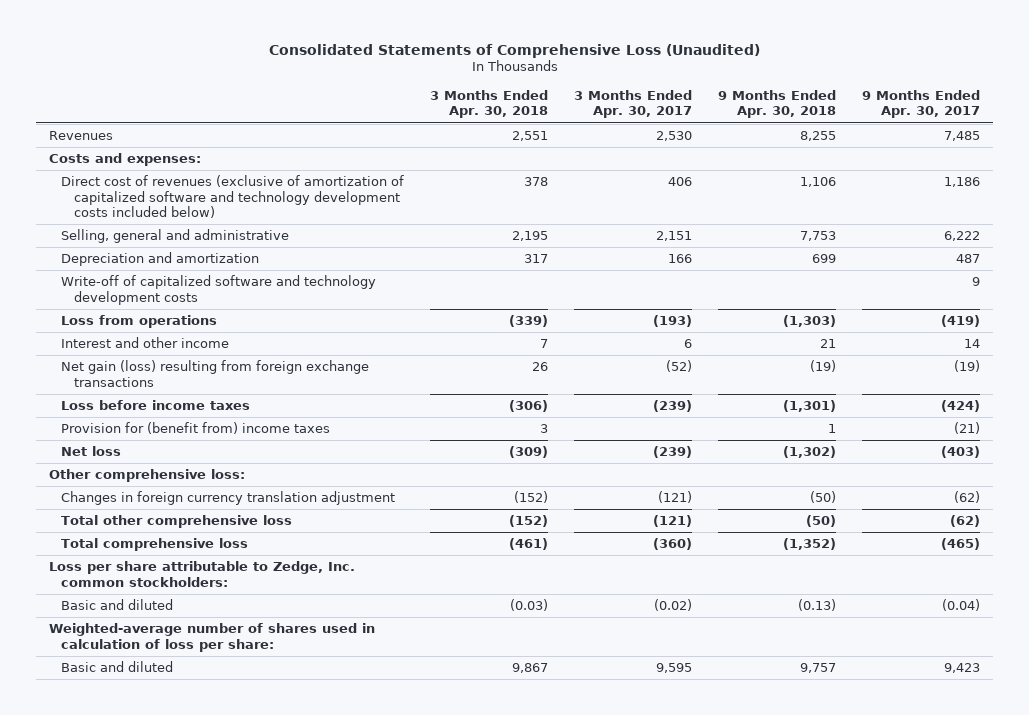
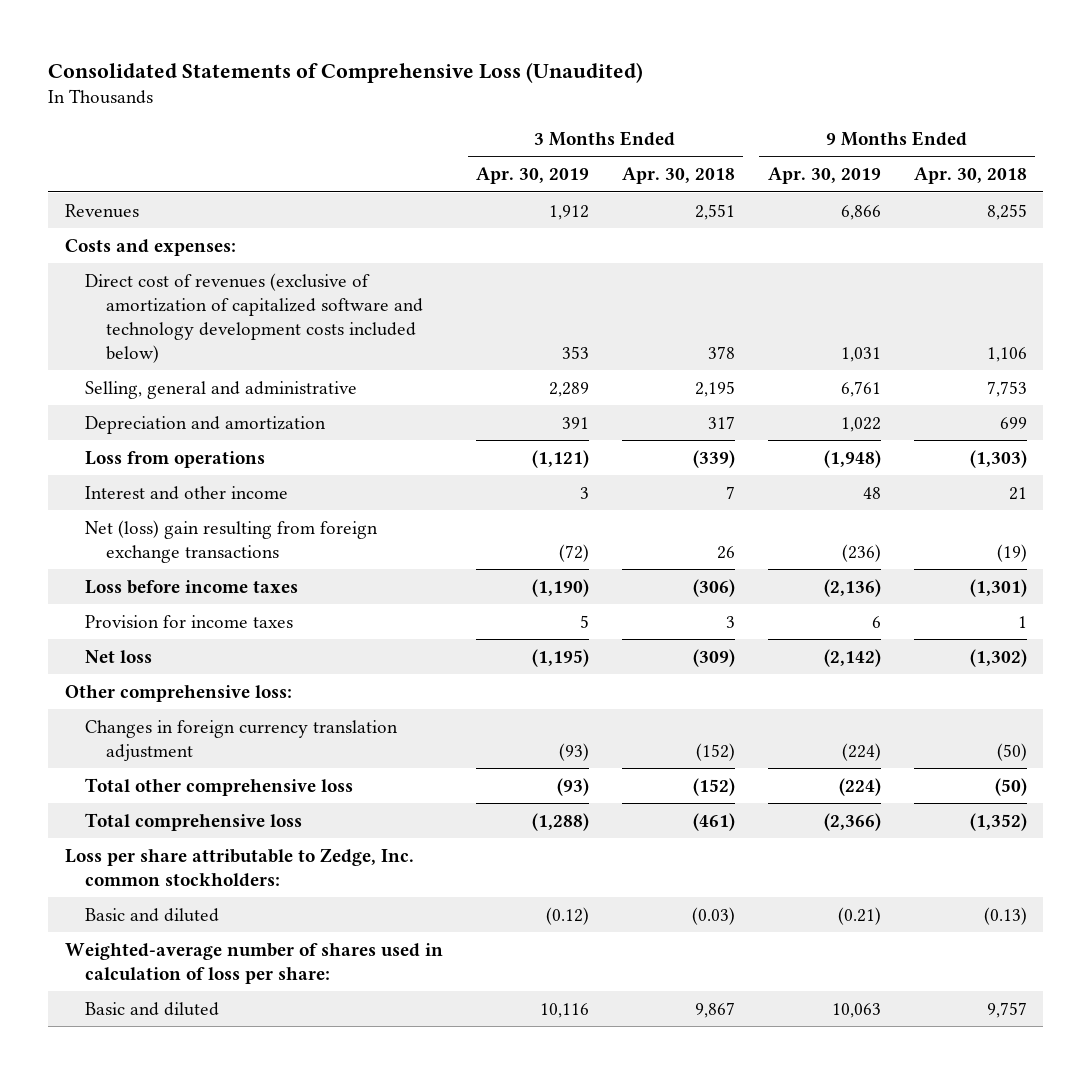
[574,89,693,119] 3 Months Ended Apr. 30, 2017 -> none
[862,89,981,119] 9 Months Ended Apr. 30, 2017 -> none
none -> [475,167,589,185] Apr. 30, 2019
none -> [767,167,881,185] Apr. 30, 2019
[61,275,377,305] Write-off of capitalized software and technology development costs -> none
[61,360,370,387] Net gain (loss) resulting from foreign exchange transactions -> [85,519,379,563] Net (loss) gain resulting from foreign exchange transactions
[61,422,331,435] Provision for (benefit from) income taxes -> [85,614,294,628] Provision for income taxes

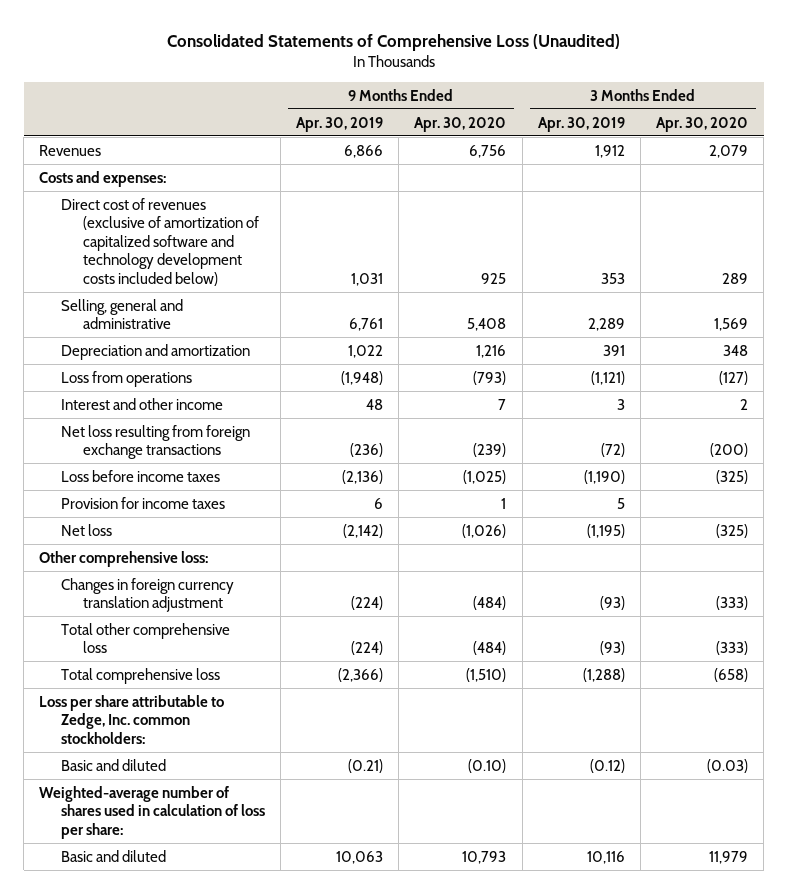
[621,167,735,185] Apr. 30, 2018 -> none
[913,167,1027,185] Apr. 30, 2018 -> none
none -> [414,116,507,132] Apr. 30, 2020
none -> [655,116,748,132] Apr. 30, 2020
[85,519,379,563] Net (loss) gain resulting from foreign exchange transactions -> [60,424,250,460] Net loss resulting from foreign exchange transactions

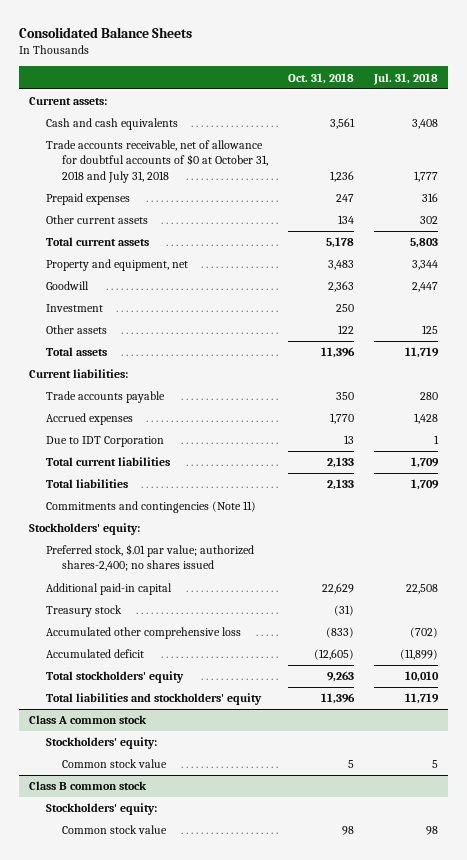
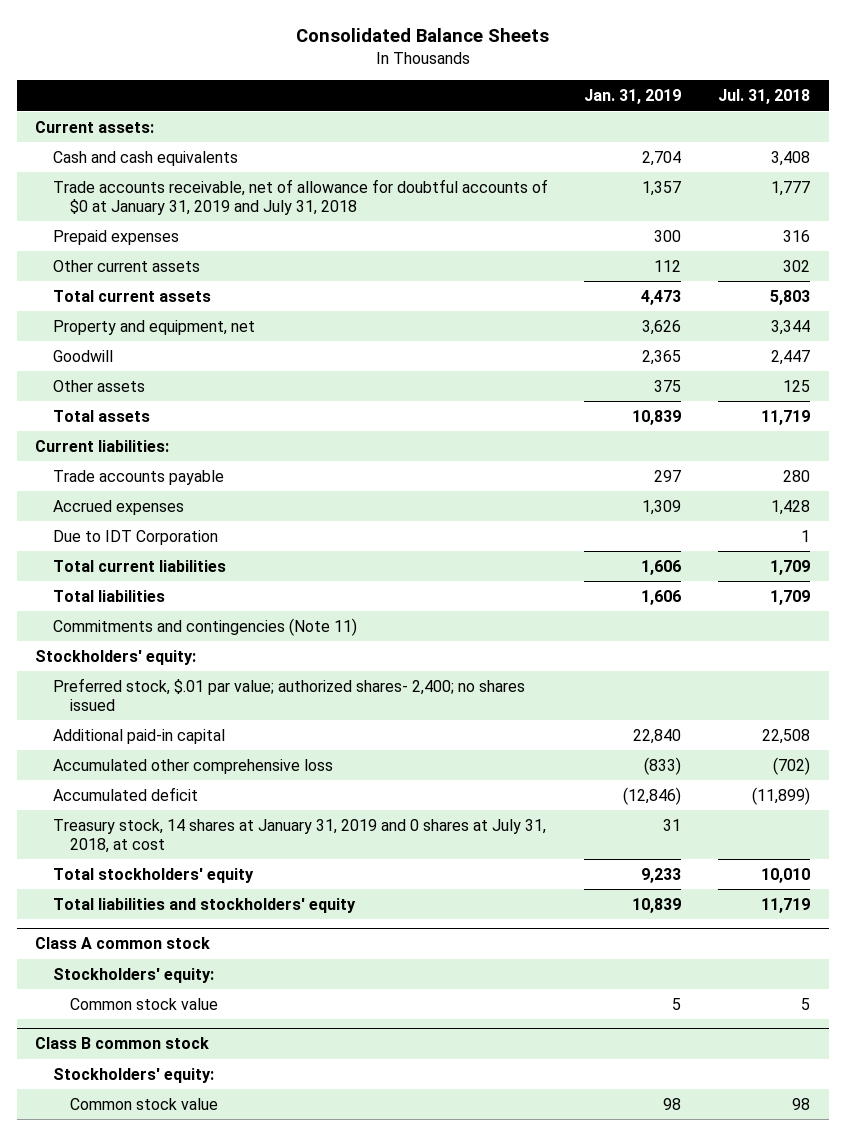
[287,72,354,84] Oct. 31, 2018 -> none
none -> [584,89,682,105] Jan. 31, 2019
[45,140,268,183] Trade accounts receivable, net of allowance for doubtful accounts of $0 at October 31, 2018 and July 31, 2018 -> [52,178,548,215] Trade accounts receivable, net of allowance for doubtful accounts of $0 at January 31, 2019 and July 31, 2018
[45,304,103,313] Investment -> none
[45,544,254,572] Preferred stock, $.01 par value; authorized shares-2,400; no shares issued -> [52,677,525,711] Preferred stock, $.01 par value; authorized shares- 2,400; no shares issued
[45,605,122,618] Treasury stock -> none
none -> [52,818,546,853] Treasury stock, 14 shares at January 31, 2019 and 0 shares at July 31, 2018, at cost

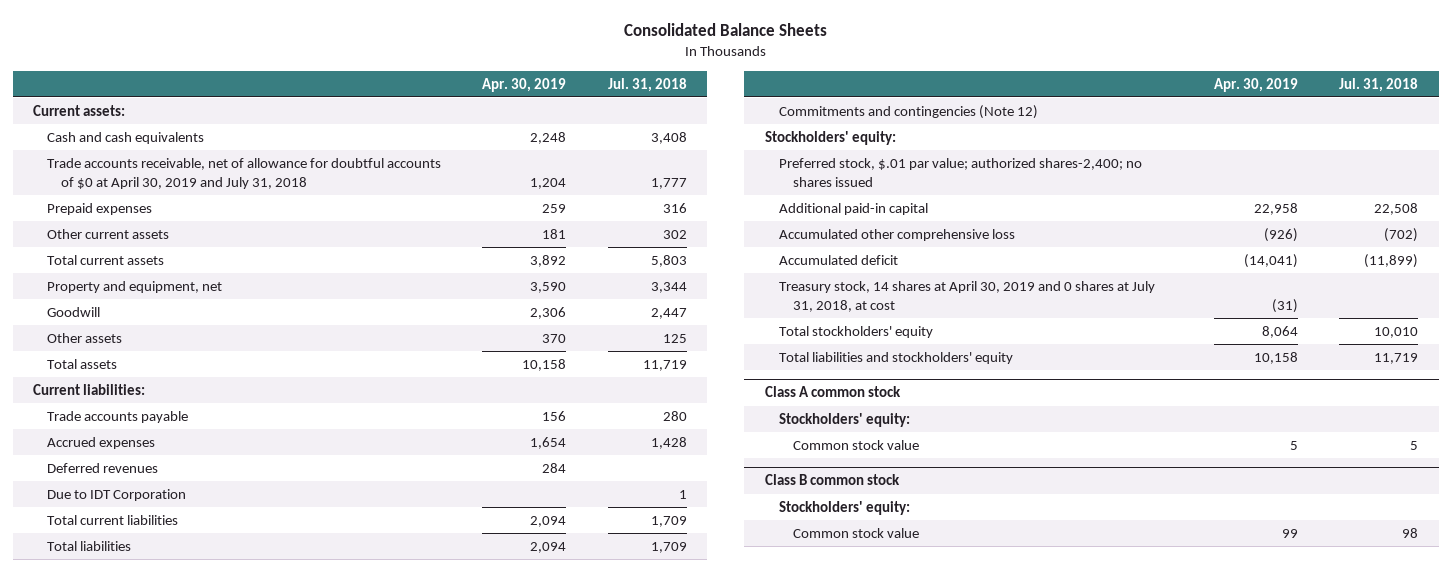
[584,89,682,105] Jan. 31, 2019 -> none
none -> [482,77,567,92] Apr. 30, 2019
[52,178,548,215] Trade accounts receivable, net of allowance for doubtful accounts of $0 at January 31, 2019 and July 31, 2018 -> [47,157,442,189] Trade accounts receivable, net of allowance for doubtful accounts of $0 at April 30, 2019 and July 31, 2018
none -> [47,462,159,473] Deferred revenues
[52,617,357,636] Commitments and contingencies (Note 11) -> [779,104,1039,119] Commitments and contingencies (Note 12)
[52,677,525,711] Preferred stock, $.01 par value; authorized shares- 2,400; no shares issued -> [779,157,1143,187] Preferred stock, $.01 par value; authorized shares-2,400; no shares issued
[52,818,546,853] Treasury stock, 14 shares at January 31, 2019 and 0 shares at July 31, 2018, at cost -> [779,280,1156,312] Treasury stock, 14 shares at April 30, 2019 and 0 shares at July 31, 2018, at cost

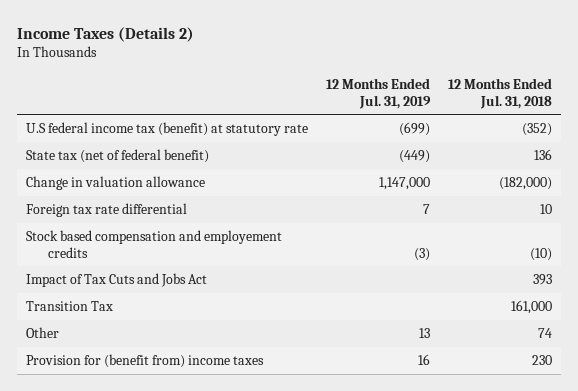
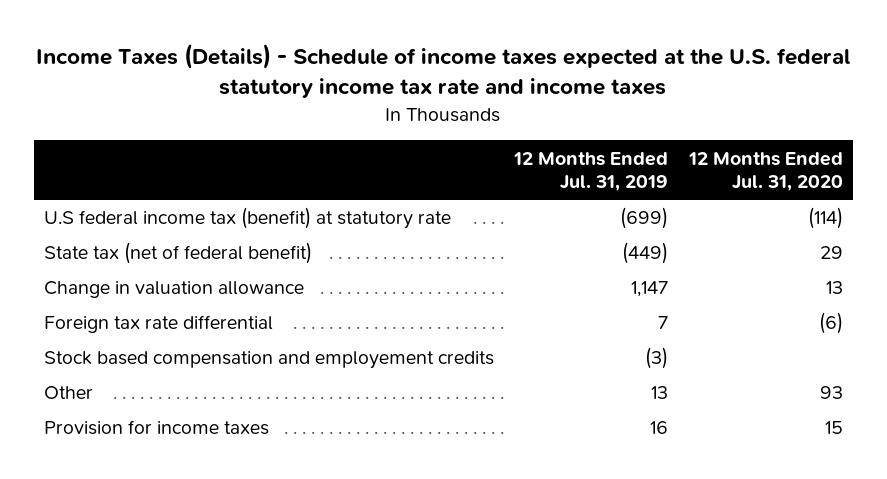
[17,26,195,42] Income Taxes (Details 2) -> [36,44,851,99] Income Taxes (Details) - Schedule of income taxes expected at the U.S. federal statutory income tax rate and income taxes
[447,78,552,109] 12 Months Ended Jul. 31, 2018 -> none
none -> [687,151,843,192] 12 Months Ended Jul. 31, 2020
[378,177,430,191] 1,147,000 -> [631,281,669,298] 1,147
[26,273,208,288] Impact of Tax Cuts and Jobs Act -> none
[26,301,114,312] Transition Tax -> none
[26,354,265,369] Provision for (benefit from) income taxes -> [44,420,270,436] Provision for income taxes

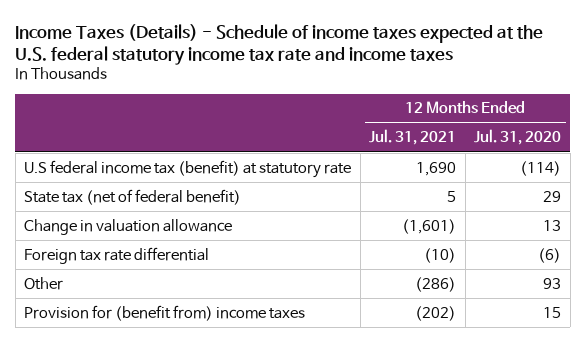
[513,151,669,192] 12 Months Ended Jul. 31, 2019 -> none
none -> [369,129,457,146] Jul. 31, 2021
[44,351,495,370] Stock based compensation and employement credits -> none
[44,420,270,436] Provision for income taxes -> [24,304,306,321] Provision for (benefit from) income taxes

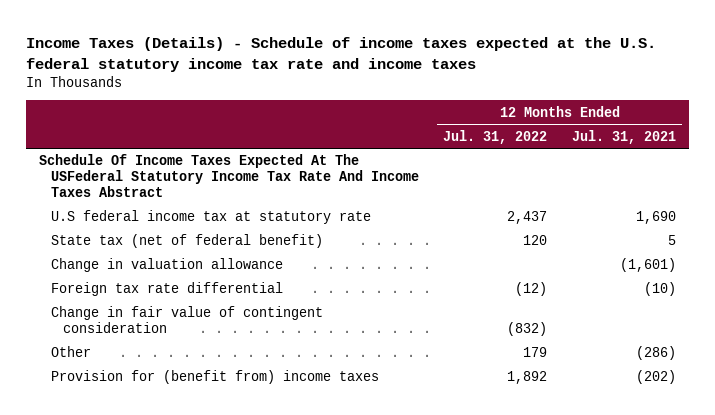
[474,129,562,146] Jul. 31, 2020 -> none
none -> [443,129,548,144] Jul. 31, 2022
none -> [38,154,419,198] Schedule Of Income Taxes Expected At The USFederal Statutory Income Tax Rate And Income Taxes Abstract
[24,159,352,178] U.S federal income tax (benefit) at statutory rate -> [50,210,371,225] U.S federal income tax at statutory rate
none -> [50,306,323,334] Change in fair value of contingent consideration

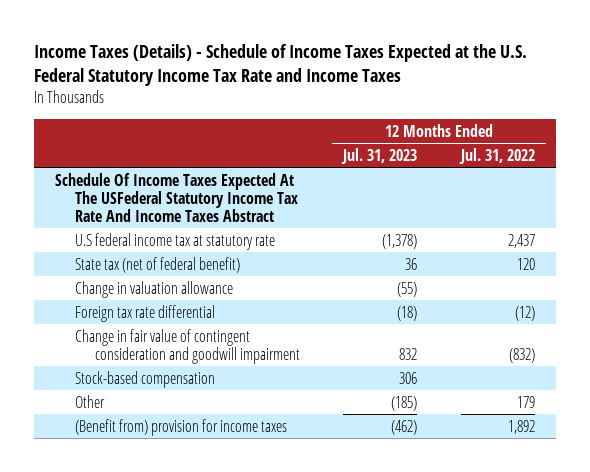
[26,36,657,72] Income Taxes (Details) - Schedule of income taxes expected at the U.S. federal statutory income tax rate and income taxes -> [33,43,527,87] Income Taxes (Details) - Schedule of Income Taxes Expected at the U.S. Federal Statutory Income Tax Rate and Income Taxes
[572,129,677,144] Jul. 31, 2021 -> none
none -> [341,147,418,164] Jul. 31, 2023
[50,306,323,334] Change in fair value of contingent consideration -> [74,328,300,364] Change in fair value of contingent consideration and goodwill impairment
none -> [74,370,215,388] Stock-based compensation
[50,370,379,385] Provision for (benefit from) income taxes -> [74,418,287,436] (Benefit from) provision for income taxes

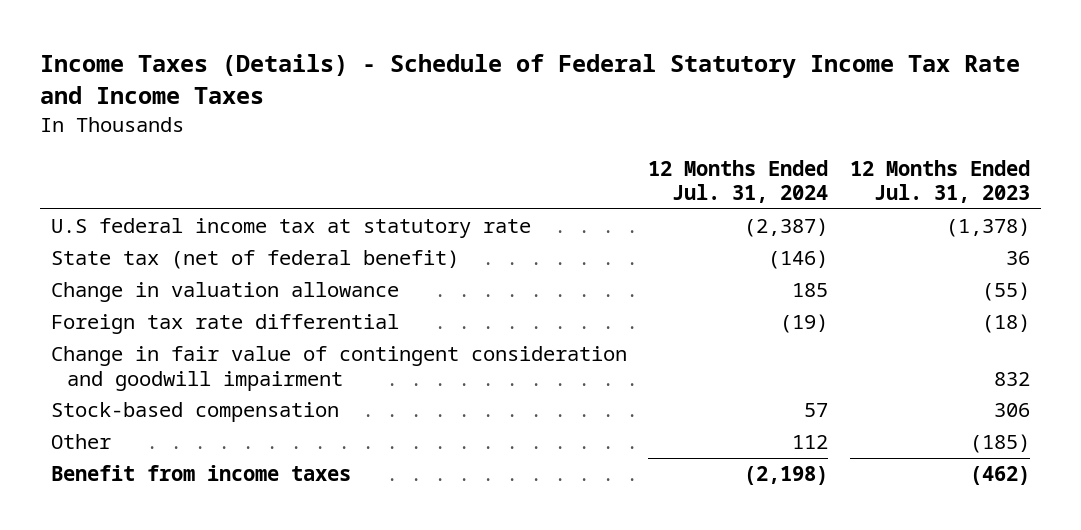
[33,43,527,87] Income Taxes (Details) - Schedule of Income Taxes Expected at the U.S. Federal Statutory Income Tax Rate and Income Taxes -> [40,53,1021,104] Income Taxes (Details) - Schedule of Federal Statutory Income Tax Rate and Income Taxes
[458,147,535,164] Jul. 31, 2022 -> none
none -> [648,159,829,204] 12 Months Ended Jul. 31, 2024
[55,172,298,222] Schedule Of Income Taxes Expected At The USFederal Statutory Income Tax Rate And Income Taxes Abstract -> none
[74,418,287,436] (Benefit from) provision for income taxes -> [50,465,351,482] Benefit from income taxes

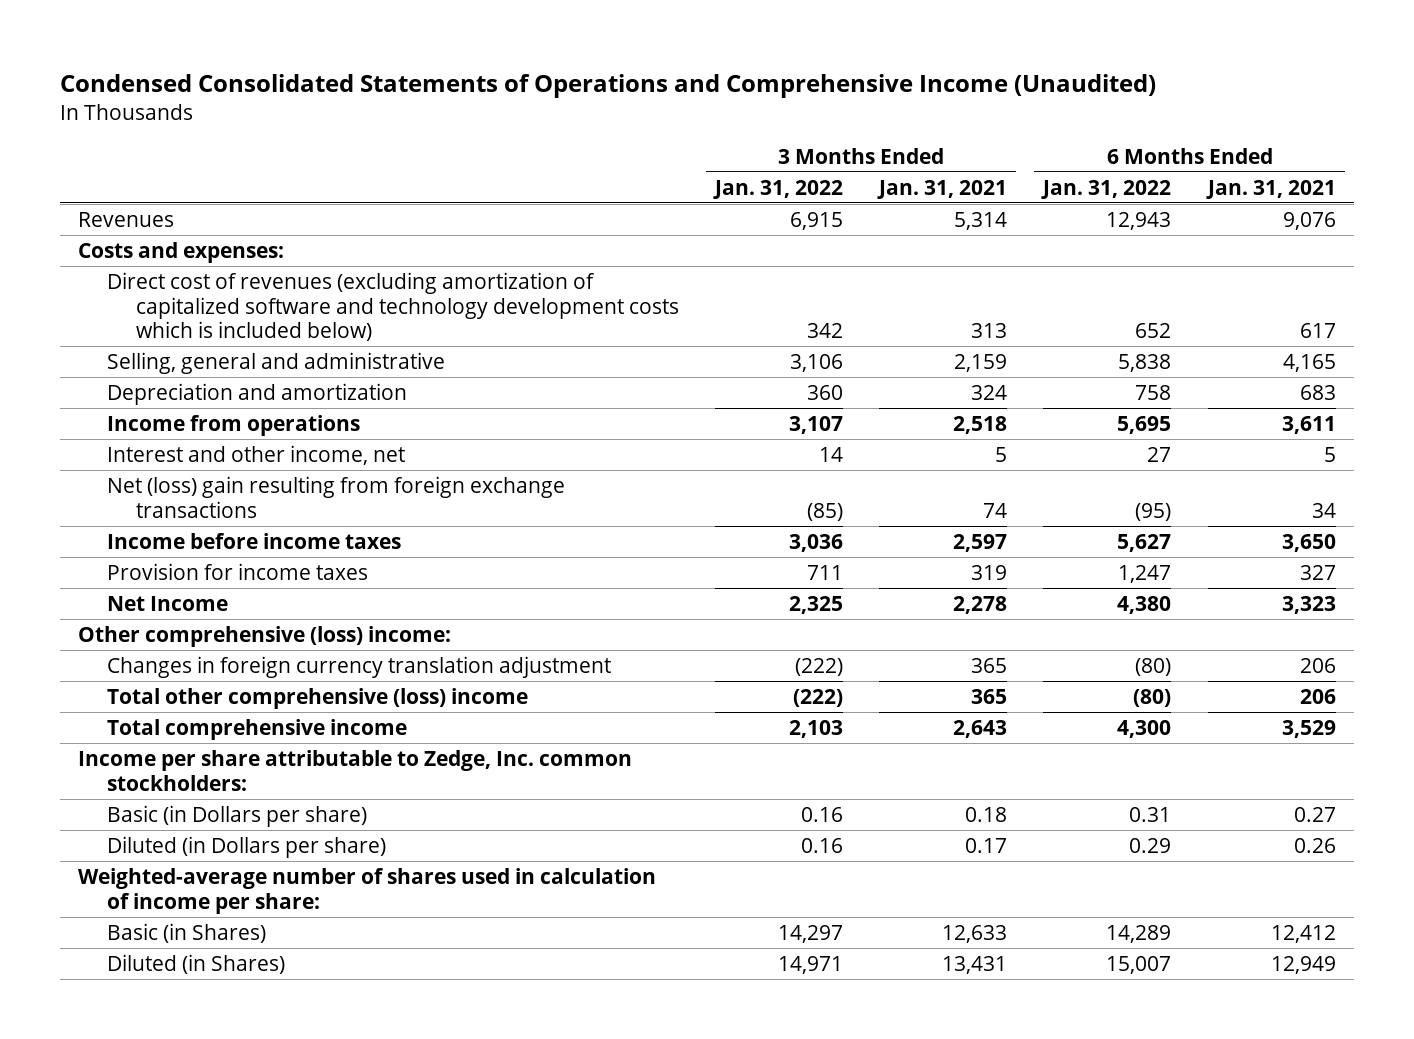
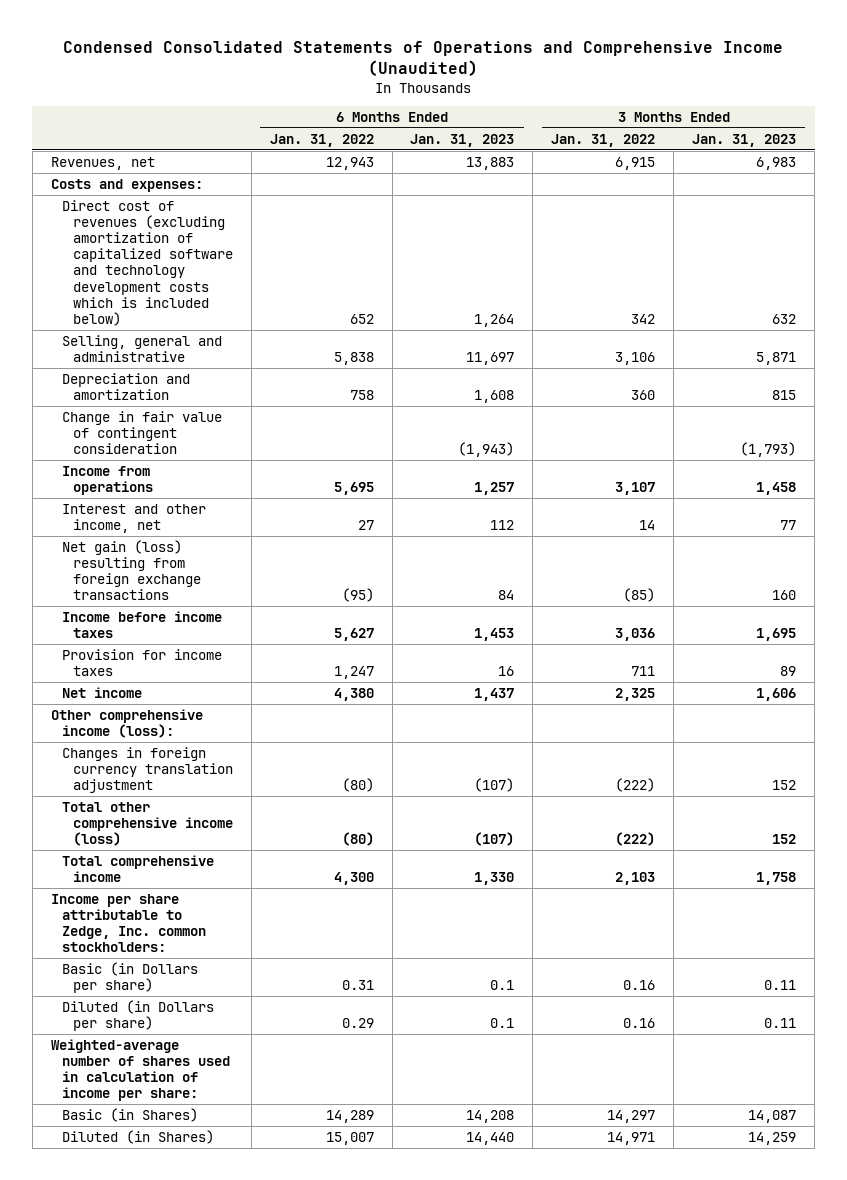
[877,179,1008,199] Jan. 31, 2021 -> none
[1205,179,1336,199] Jan. 31, 2021 -> none
none -> [410,133,515,147] Jan. 31, 2023
none -> [692,133,797,147] Jan. 31, 2023
[78,211,175,227] Revenues -> [50,156,155,170] Revenues, net
none -> [61,410,222,455] Change in fair value of contingent consideration
[106,475,565,518] Net (loss) gain resulting from foreign exchange transactions -> [61,539,201,601] Net gain (loss) resulting from foreign exchange transactions
[106,595,228,611] Net Income -> [61,686,142,698] Net income
[78,625,452,647] Other comprehensive (loss) income: -> [50,708,203,738] Other comprehensive income (loss):
[106,687,528,709] Total other comprehensive (loss) income -> [61,801,233,847] Total other comprehensive income (loss)

